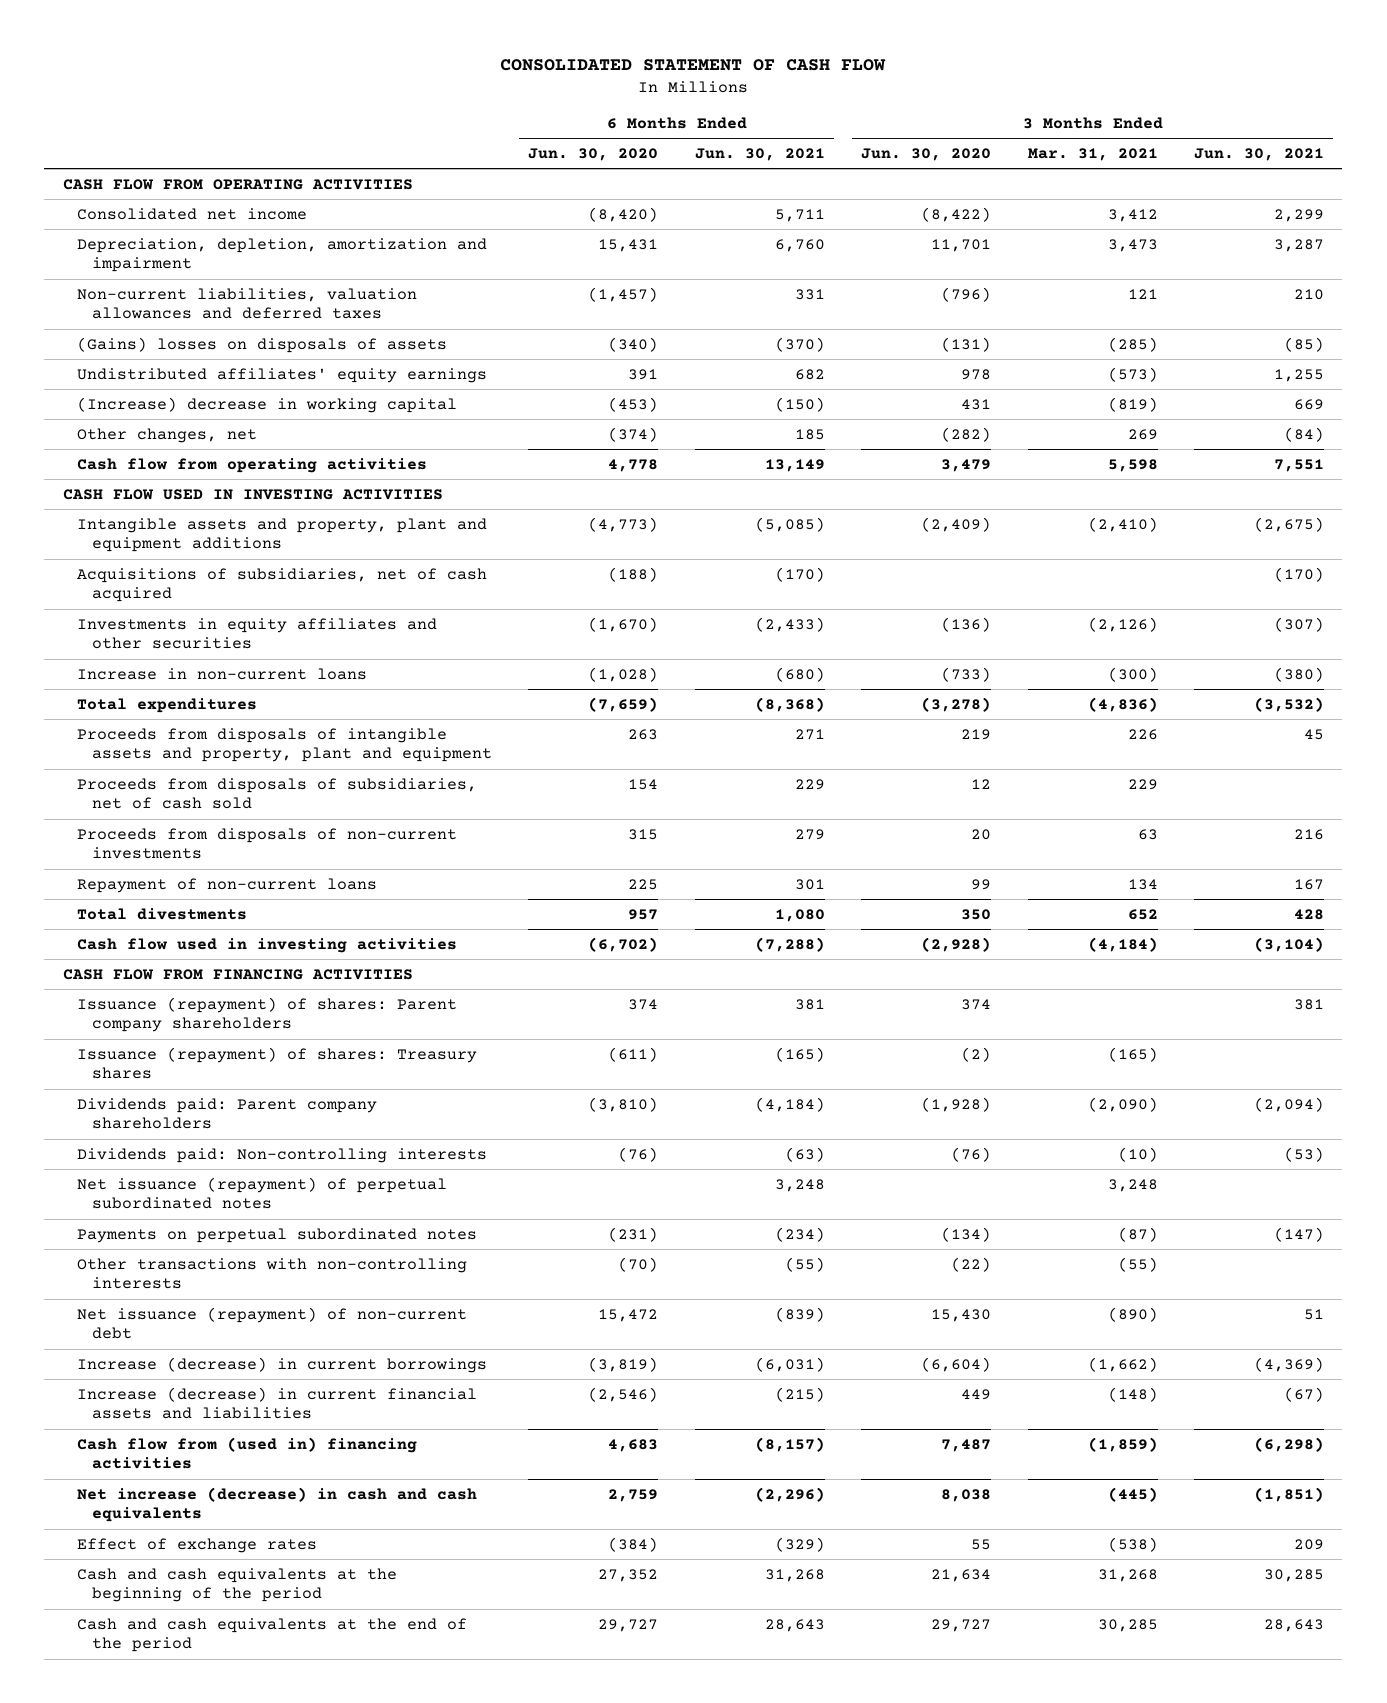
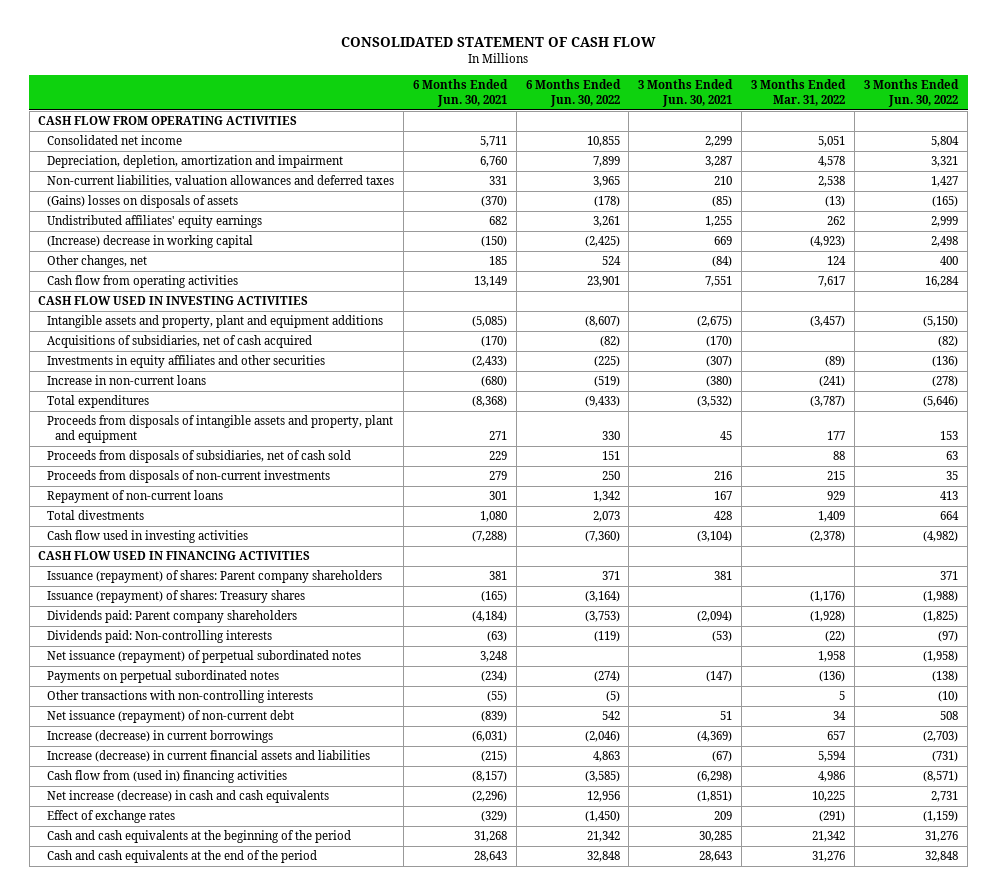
[528,148,659,162] Jun. 30, 2020 -> none
[861,148,992,162] Jun. 30, 2020 -> none
[1027,148,1158,162] Mar. 31, 2021 -> none
none -> [525,79,621,107] 6 Months Ended Jun. 30, 2022
none -> [751,79,847,106] 3 Months Ended Mar. 31, 2022
none -> [864,79,960,107] 3 Months Ended Jun. 30, 2022
[62,968,413,980] CASH FLOW FROM FINANCING ACTIVITIES -> [38,551,311,561] CASH FLOW USED IN FINANCING ACTIVITIES

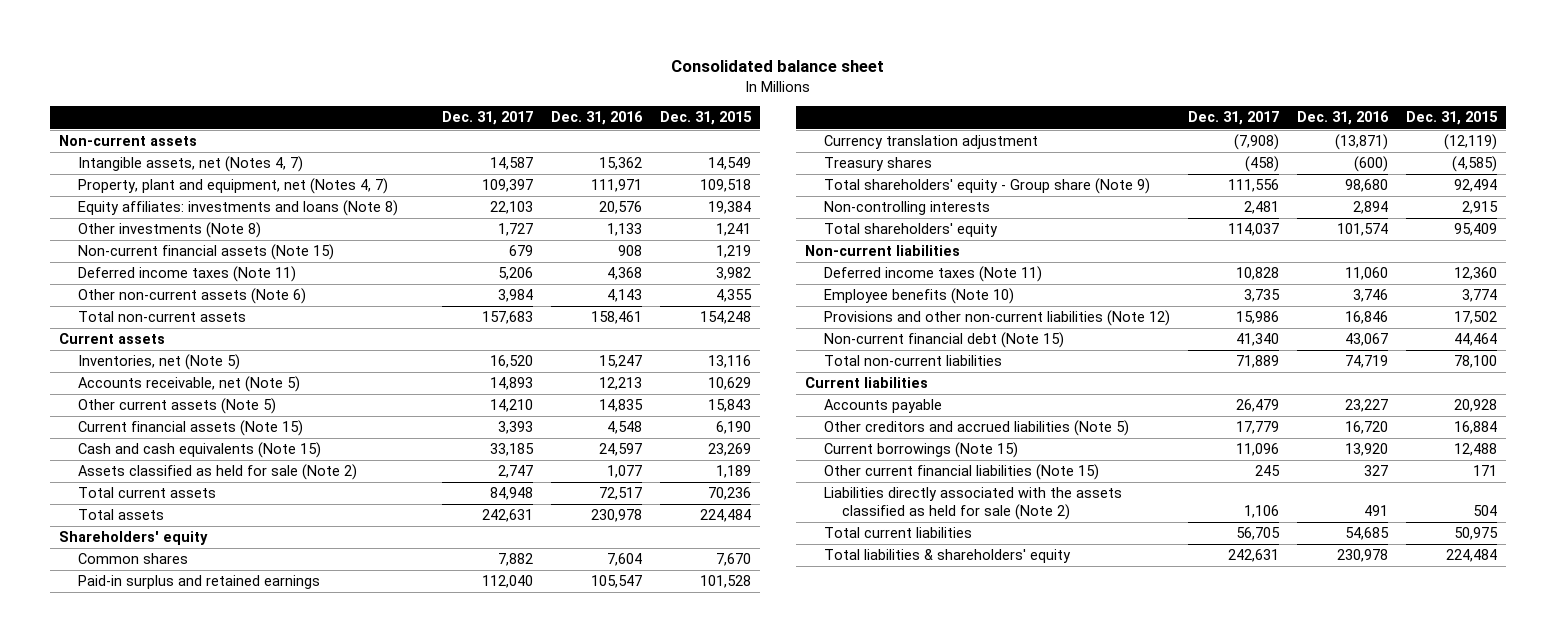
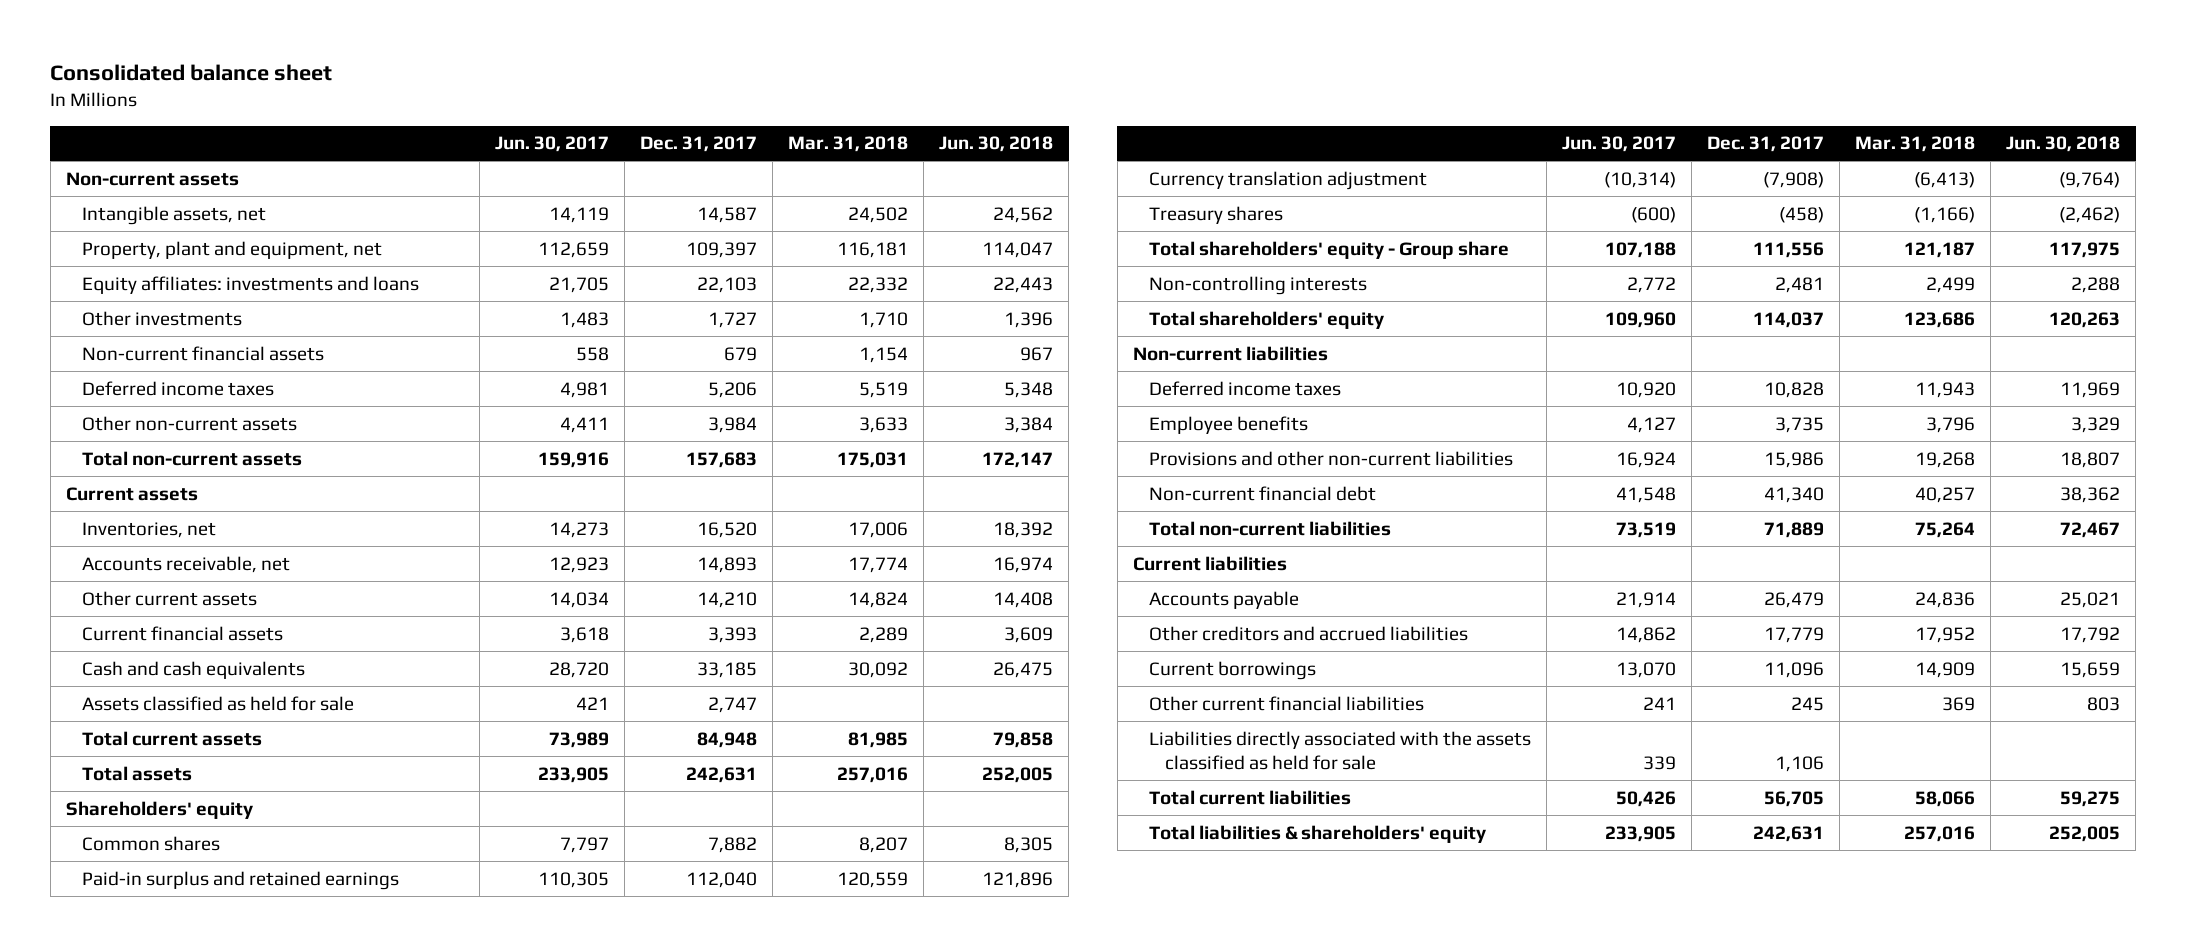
[550,111,643,126] Dec. 31, 2016 -> none
[659,111,752,126] Dec. 31, 2015 -> none
none -> [495,136,610,153] Jun. 30, 2017
none -> [788,136,909,153] Mar. 31, 2018
none -> [939,136,1054,153] Jun. 30, 2018
[77,156,303,173] Intangible assets, net (Notes 4, 7) -> [82,205,267,225] Intangible assets, net
[77,178,388,195] Property, plant and equipment, net (Notes 4, 7) -> [82,240,383,259] Property, plant and equipment, net
[77,200,398,217] Equity affiliates: investments and loans (Note 8) -> [82,275,420,294] Equity affiliates: investments and loans
[77,222,261,239] Other investments (Note 8) -> [82,310,243,326] Other investments
[77,244,334,261] Non-current financial assets (Note 15) -> [82,345,325,361] Non-current financial assets
[77,266,296,283] Deferred income taxes (Note 11) -> [82,380,275,396] Deferred income taxes
[77,288,306,305] Other non-current assets (Note 6) -> [82,415,298,431] Other non-current assets
[77,354,240,371] Inventories, net (Note 5) -> [82,521,217,538] Inventories, net
[77,376,300,393] Accounts receivable, net (Note 5) -> [82,555,291,573] Accounts receivable, net
[77,398,276,415] Other current assets (Note 5) -> [82,590,258,606] Other current assets
[77,420,303,437] Current financial assets (Note 15) -> [82,625,284,641] Current financial assets
[77,442,321,459] Cash and cash equivalents (Note 15) -> [82,660,306,679] Cash and cash equivalents
[77,464,357,481] Assets classified as held for sale (Note 2) -> [82,695,355,711] Assets classified as held for sale
[823,178,1150,195] Total shareholders' equity - Group share (Note 9) -> [1148,240,1509,259] Total shareholders' equity - Group share
[823,266,1042,283] Deferred income taxes (Note 11) -> [1148,380,1341,396] Deferred income taxes
[823,288,1014,305] Employee benefits (Note 10) -> [1148,415,1308,434] Employee benefits
[823,310,1170,327] Provisions and other non-current liabilities (Note 12) -> [1148,450,1513,466] Provisions and other non-current liabilities
[823,332,1064,349] Non-current financial debt (Note 15) -> [1148,485,1376,501] Non-current financial debt
[823,420,1129,437] Other creditors and accrued liabilities (Note 5) -> [1148,625,1468,641] Other creditors and accrued liabilities
[823,442,1018,459] Current borrowings (Note 15) -> [1148,660,1316,680] Current borrowings
[823,464,1099,481] Other current financial liabilities (Note 15) -> [1148,695,1424,711] Other current financial liabilities
[823,487,1122,520] Liabilities directly associated with the assets classified as held for sale (Note 2) -> [1148,730,1531,771] Liabilities directly associated with the assets classified as held for sale

